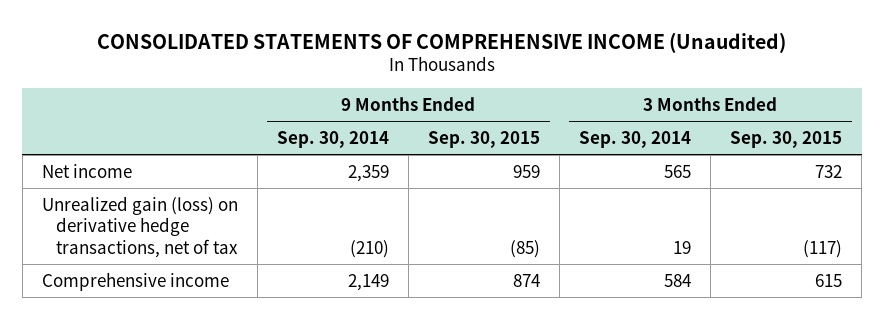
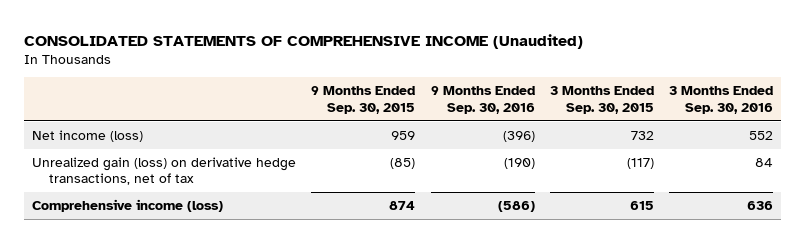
[276,131,389,149] Sep. 30, 2014 -> none
[578,131,691,149] Sep. 30, 2014 -> none
none -> [430,86,535,114] 9 Months Ended Sep. 30, 2016
none -> [669,86,774,114] 3 Months Ended Sep. 30, 2016
[41,163,132,178] Net income -> [32,130,144,143] Net income (loss)
[41,271,229,291] Comprehensive income -> [32,199,224,213] Comprehensive income (loss)

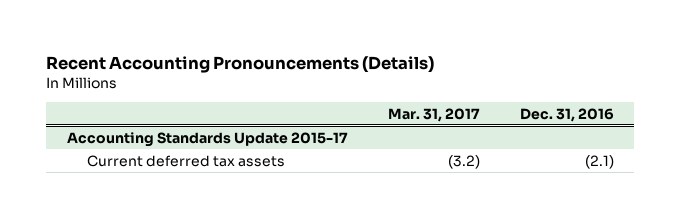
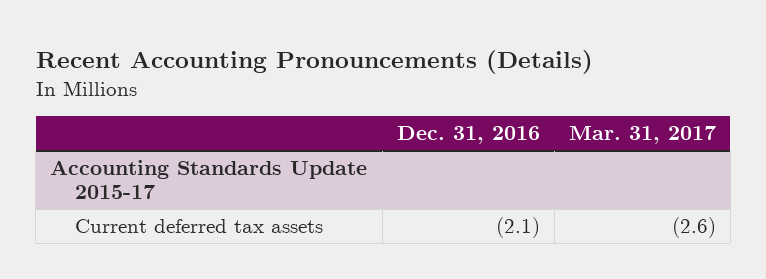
[447,154,480,169] (3.2) -> [671,217,716,239] (2.6)

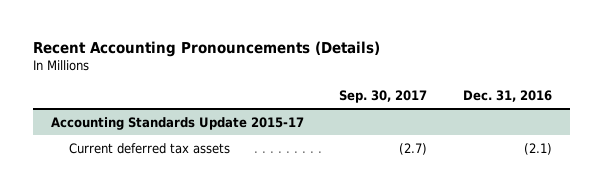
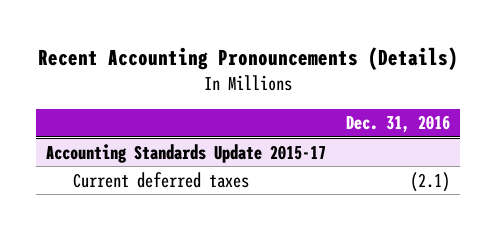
[339,90,428,104] Sep. 30, 2017 -> none
[68,142,230,154] Current deferred tax assets -> [73,171,250,188] Current deferred taxes

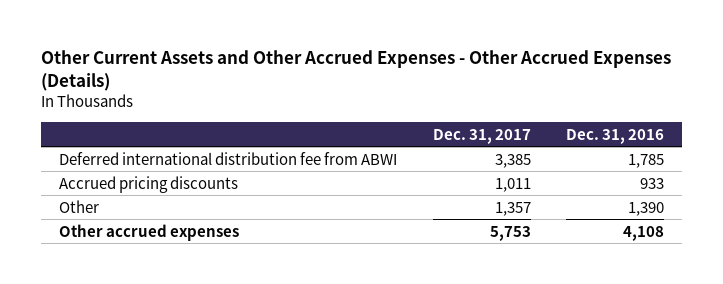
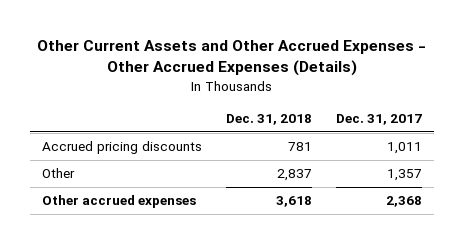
[566,128,665,144] Dec. 31, 2016 -> none
none -> [226,113,313,125] Dec. 31, 2018
[59,151,398,165] Deferred international distribution fee from ABWI -> none
[489,225,531,241] 5,753 -> [385,196,422,208] 2,368

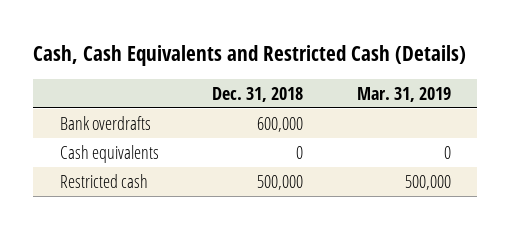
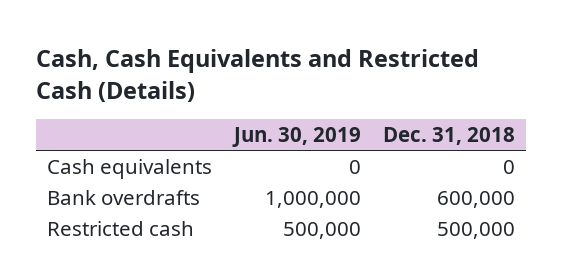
[356,86,451,102] Mar. 31, 2019 -> none
none -> [232,127,362,148] Jun. 30, 2019
[59,115,151,130] Bank overdrafts -> [46,189,200,205] Bank overdrafts

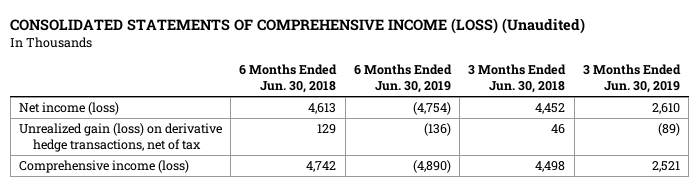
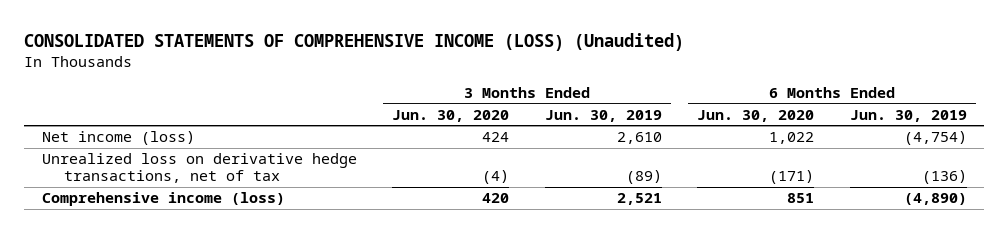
[239,64,338,94] 6 Months Ended Jun. 30, 2018 -> none
[468,64,567,94] 3 Months Ended Jun. 30, 2018 -> none
none -> [392,109,510,122] Jun. 30, 2020
none -> [697,109,815,122] Jun. 30, 2020
[18,123,222,152] Unrealized gain (loss) on derivative hedge transactions, net of tax -> [41,153,357,184] Unrealized loss on derivative hedge transactions, net of tax

